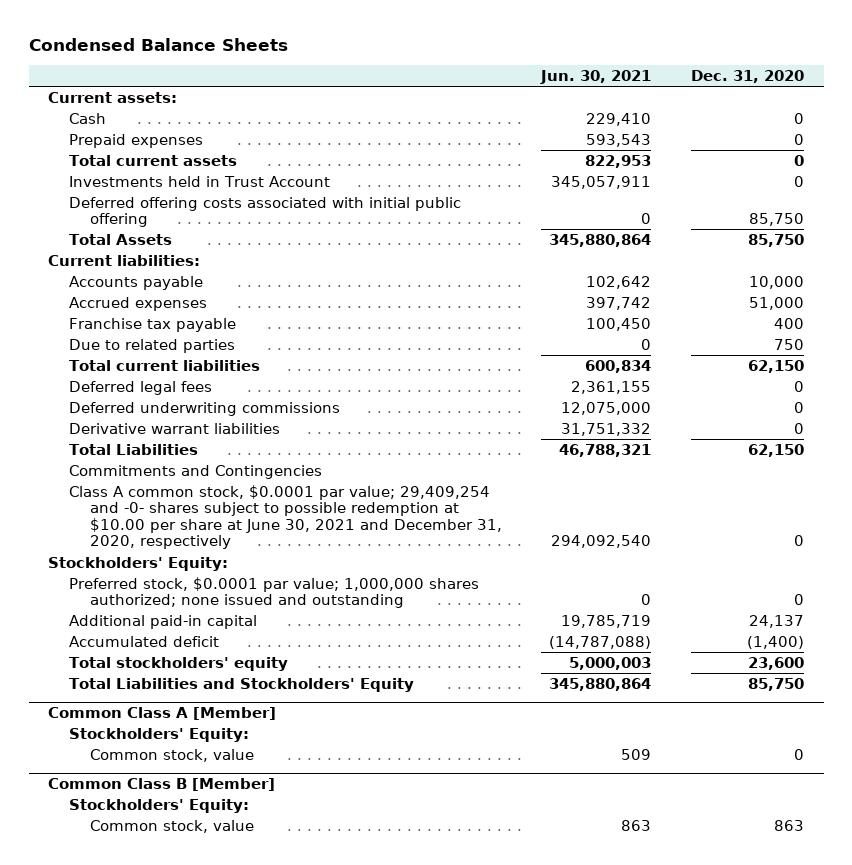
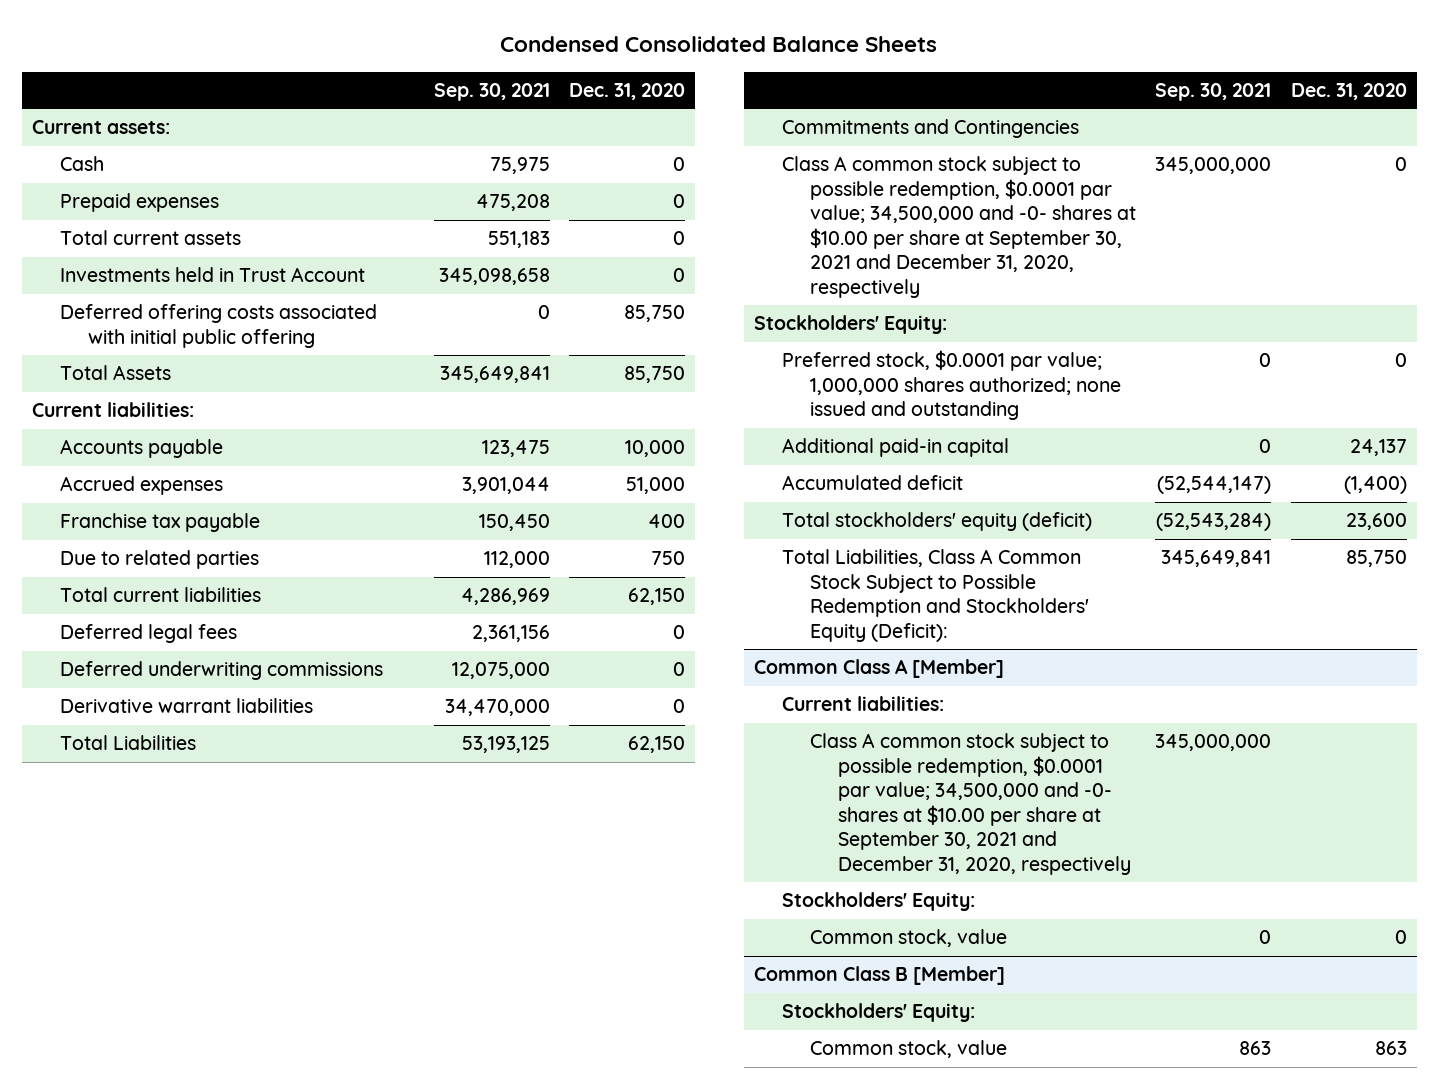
[28,37,288,51] Condensed Balance Sheets -> [500,36,938,53] Condensed Consolidated Balance Sheets
[540,69,652,84] Jun. 30, 2021 -> none
none -> [433,82,550,101] Sep. 30, 2021
[69,484,502,550] Class A common stock, $0.0001 par value; 29,409,254 and -0- shares subject to possible redemption at $10.00 per share at June 30, 2021 and December 31, 2020, respectively -> [781,156,1136,298] Class A common stock subject to possible redemption, $0.0001 par value; 34,500,000 and -0- shares at $10.00 per share at September 30, 2021 and December 31, 2020, respectively
[69,656,289,671] Total stockholders' equity -> [781,512,1092,532] Total stockholders' equity (deficit)
[69,677,415,692] Total Liabilities and Stockholders' Equity -> [781,549,1089,642] Total Liabilities, Class A Common Stock Subject to Possible Redemption and Stockholders' Equity (Deficit):
none -> [781,696,944,712] Current liabilities:
none -> [809,733,1131,875] Class A common stock subject to possible redemption, $0.0001 par value; 34,500,000 and -0- shares at $10.00 per share at September 30, 2021 and December 31, 2020, respectively

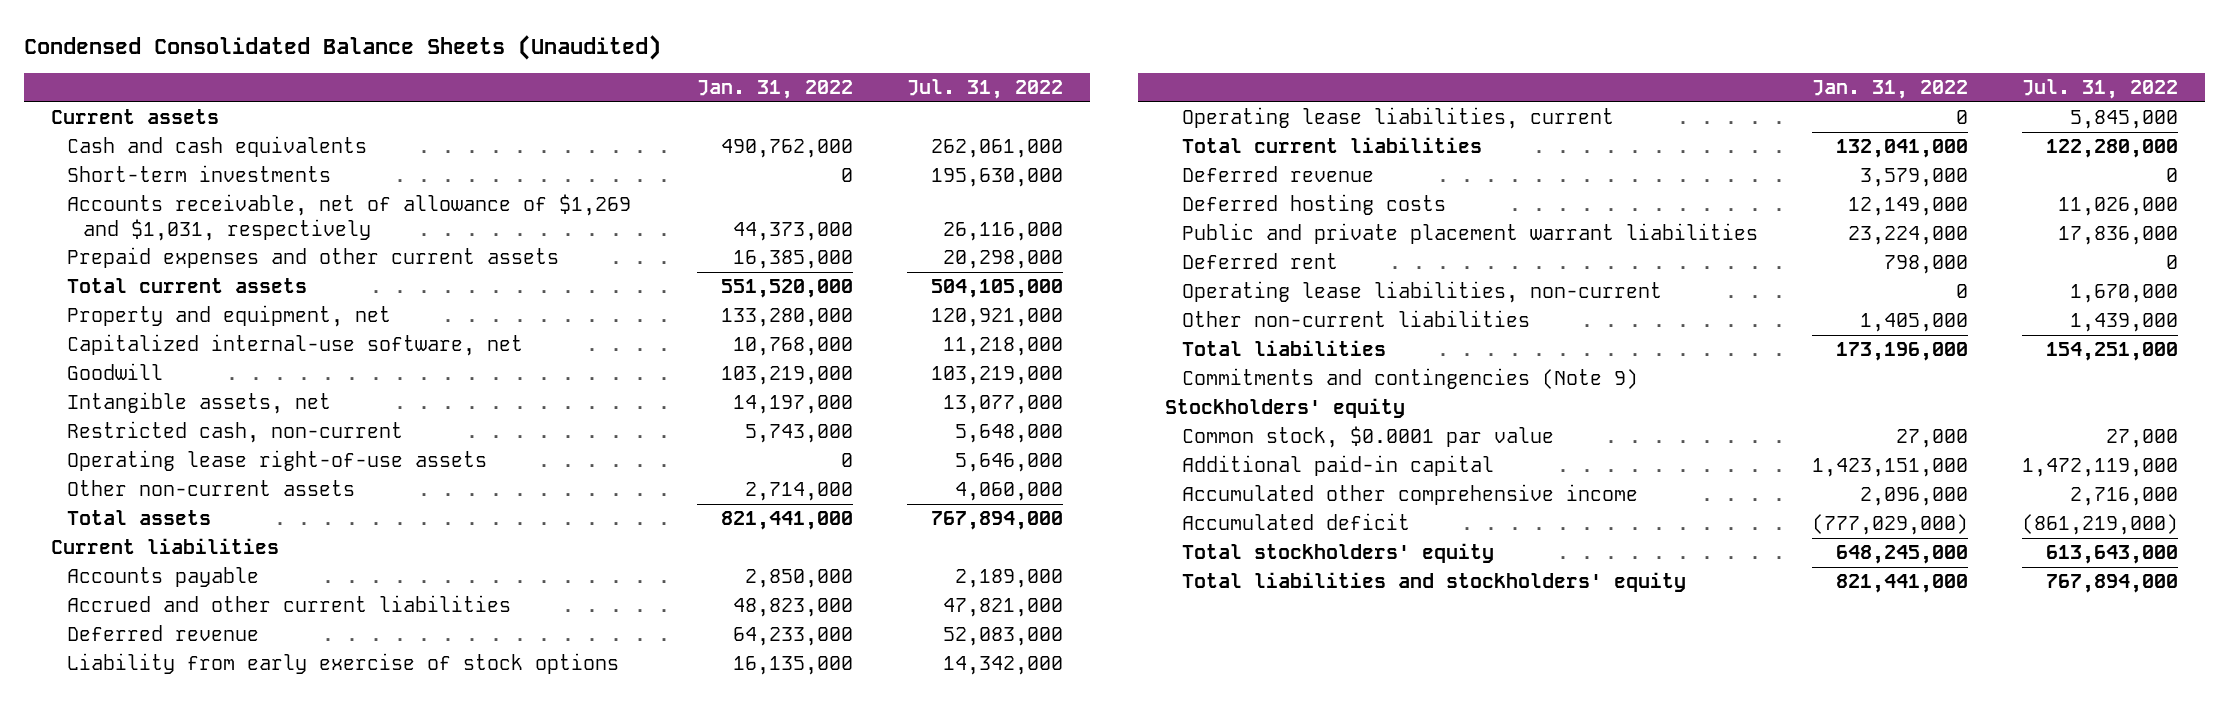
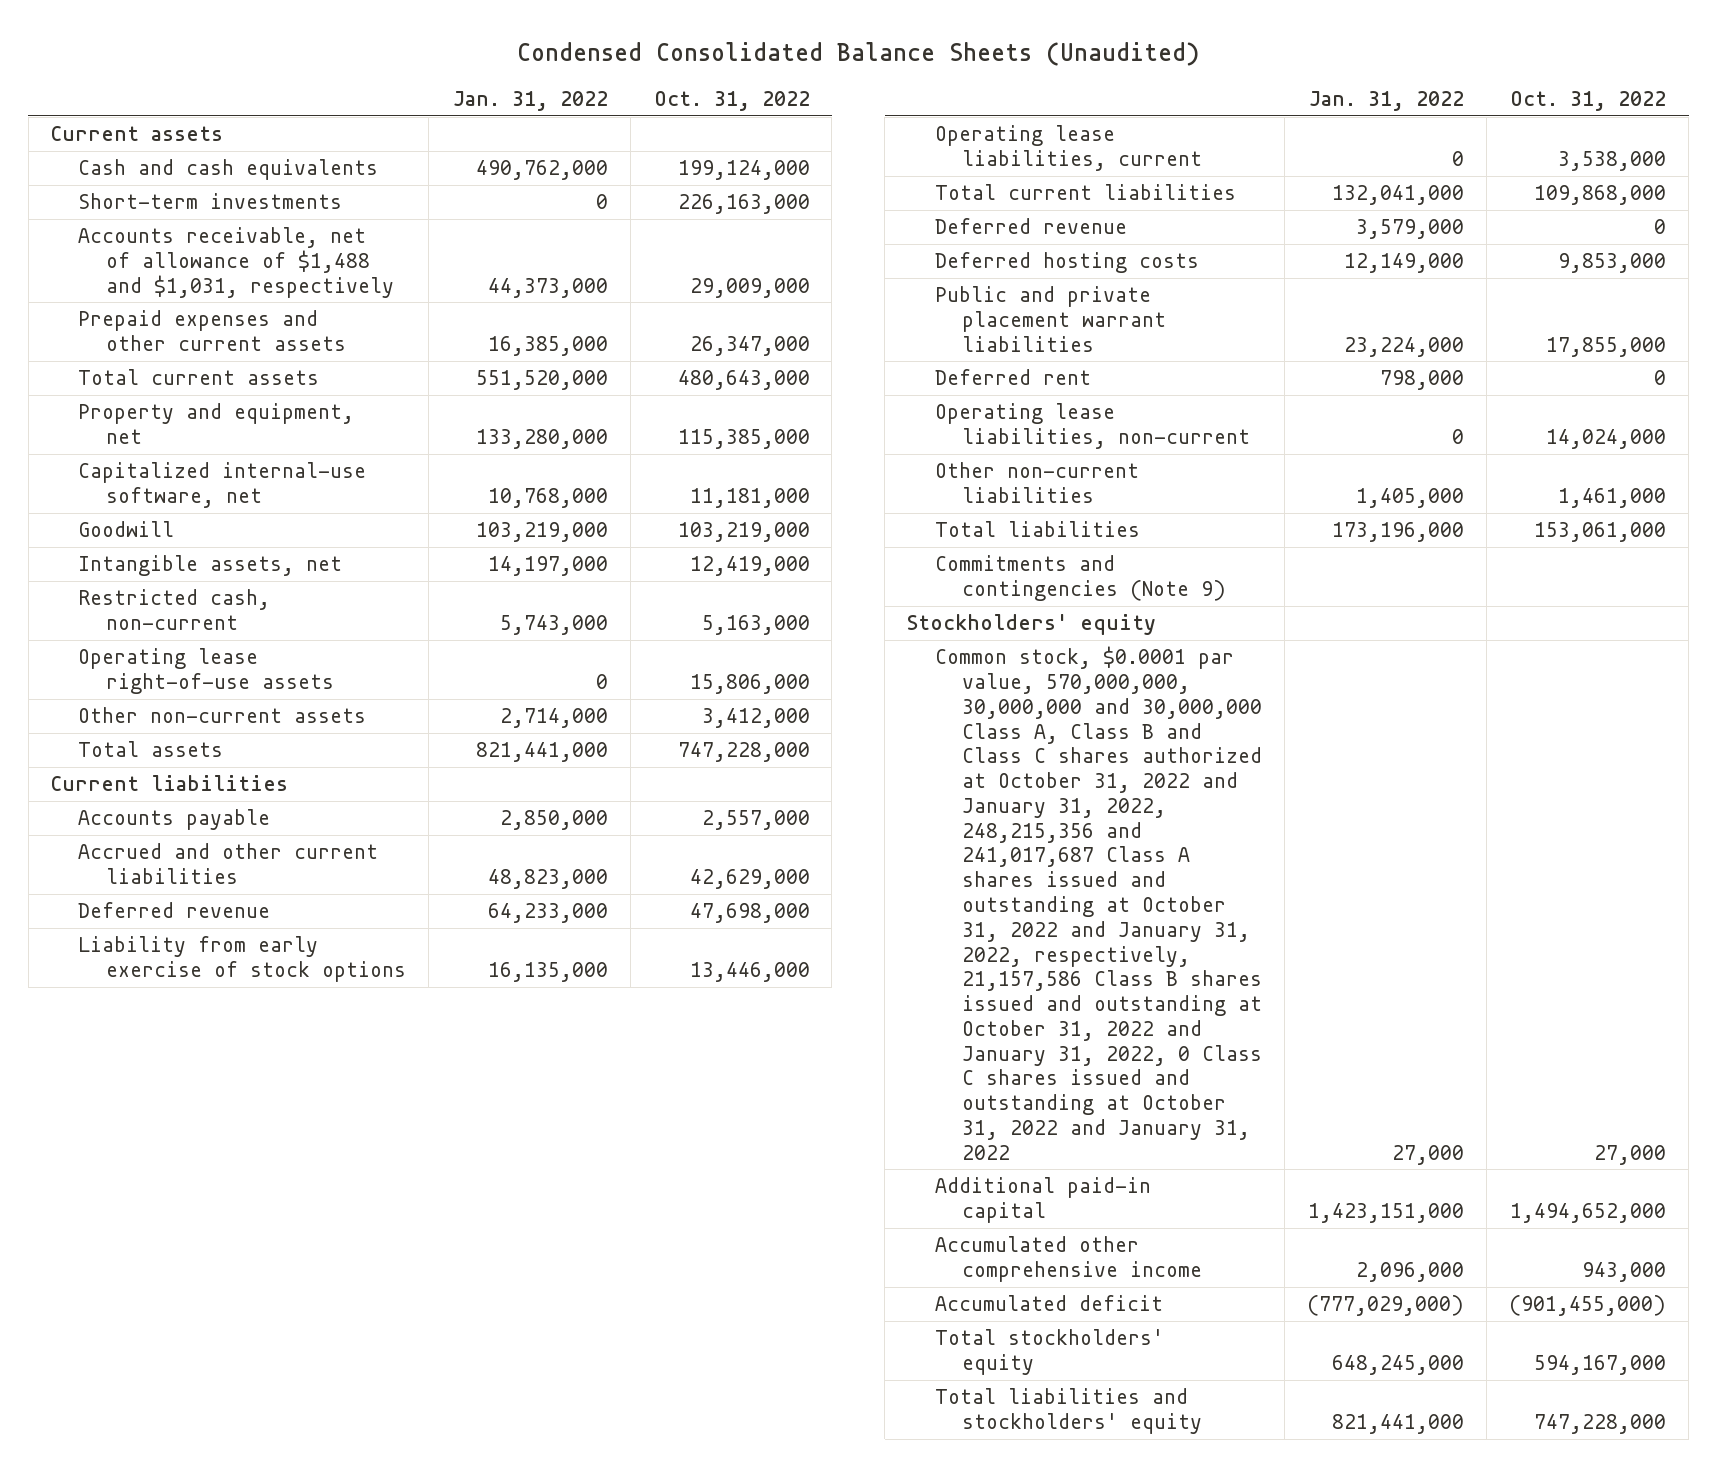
[907,79,1064,100] Jul. 31, 2022 -> none
none -> [653,91,810,112] Oct. 31, 2022
[66,194,631,241] Accounts receivable, net of allowance of $1,269 and $1,031, respectively -> [78,227,394,298] Accounts receivable, net of allowance of $1,488 and $1,031, respectively
[1181,426,1554,449] Common stock, $0.0001 par value -> [934,646,1263,1160] Common stock, $0.0001 par value, 570,000,000, 30,000,000 and 30,000,000 Class A, Class B and Class C shares authorized at October 31, 2022 and January 31, 2022, 248,215,356 and 241,017,687 Class A shares issued and outstanding at October 31, 2022 and January 31, 2022, respectively, 21,157,586 Class B shares issued and outstanding at October 31, 2022 and January 31, 2022, 0 Class C shares issued and outstanding at October 31, 2022 and January 31, 2022

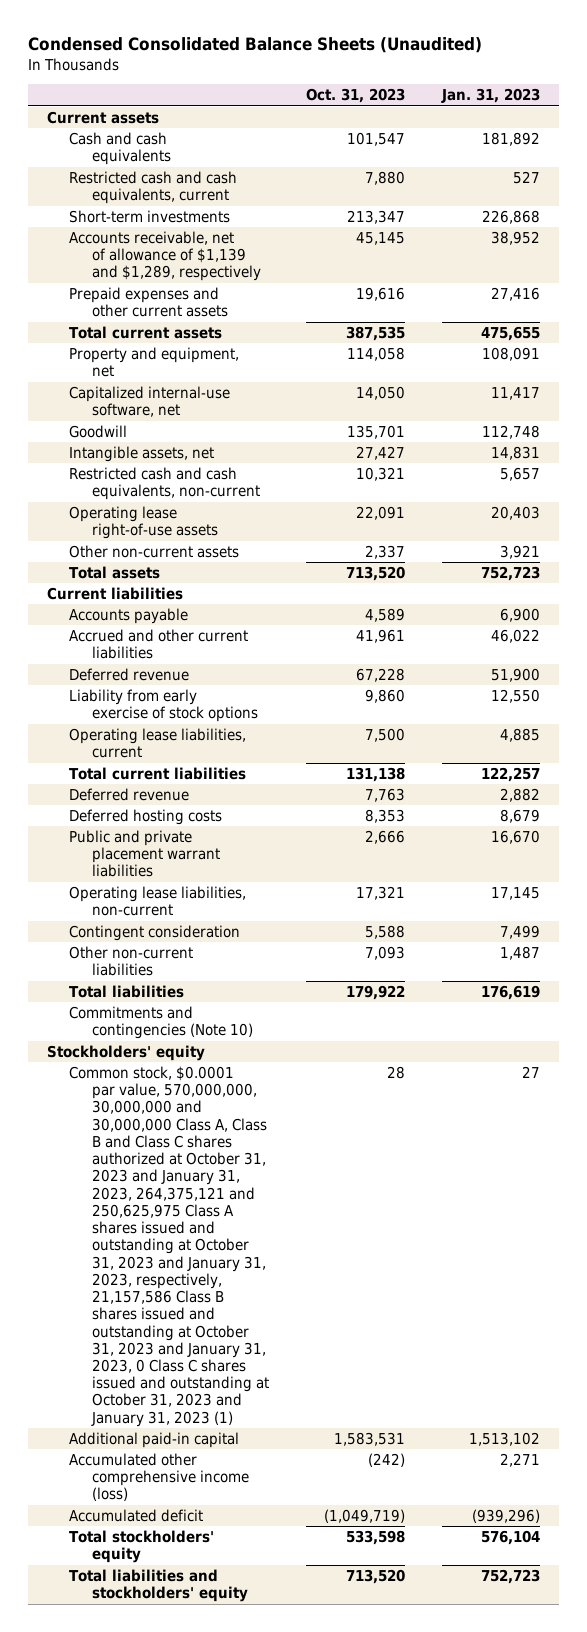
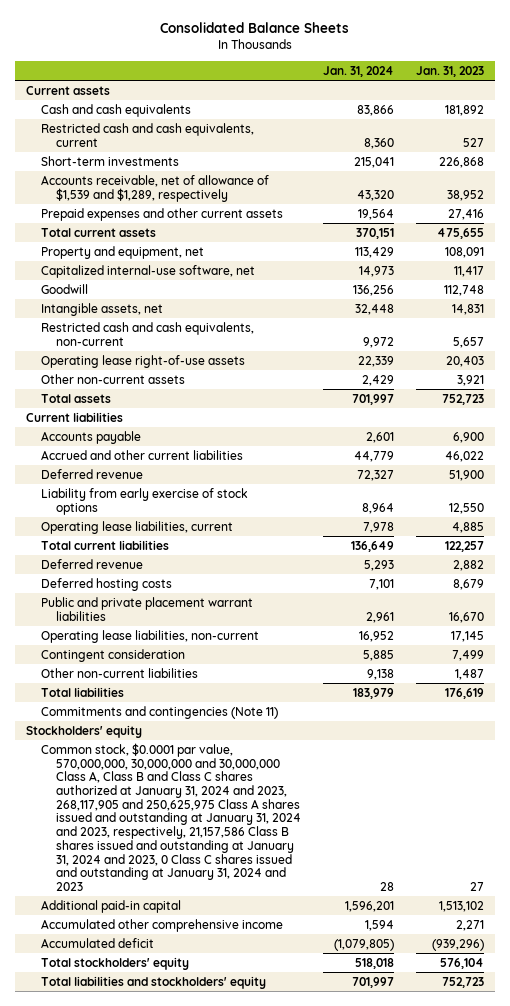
[28,37,483,54] Condensed Consolidated Balance Sheets (Unaudited) -> [159,22,349,34] Consolidated Balance Sheets
[306,88,406,104] Oct. 31, 2023 -> none
none -> [322,65,394,77] Jan. 31, 2024
[69,230,262,282] Accounts receivable, net of allowance of $1,139 and $1,289, respectively -> [40,174,269,202] Accounts receivable, net of allowance of $1,539 and $1,289, respectively
[69,1005,254,1040] Commitments and contingencies (Note 10) -> [40,705,278,719] Commitments and contingencies (Note 11)
[69,1065,270,1427] Common stock, $0.0001 par value, 570,000,000, 30,000,000 and 30,000,000 Class A, Class B and Class C shares authorized at October 31, 2023 and January 31, 2023, 264,375,121 and 250,625,975 Class A shares issued and outstanding at October 31, 2023 and January 31, 2023, respectively, 21,157,586 Class B shares issued and outstanding at October 31, 2023 and January 31, 2023, 0 Class C shares issued and outstanding at October 31, 2023 and January 31, 2023 (1) -> [40,742,301,891] Common stock, $0.0001 par value, 570,000,000, 30,000,000 and 30,000,000 Class A, Class B and Class C shares authorized at January 31, 2024 and 2023, 268,117,905 and 250,625,975 Class A shares issued and outstanding at January 31, 2024 and 2023, respectively, 21,157,586 Class B shares issued and outstanding at January 31, 2024 and 2023, 0 Class C shares issued and outstanding at January 31, 2024 and 2023
[69,1452,250,1502] Accumulated other comprehensive income (loss) -> [40,918,283,932] Accumulated other comprehensive income

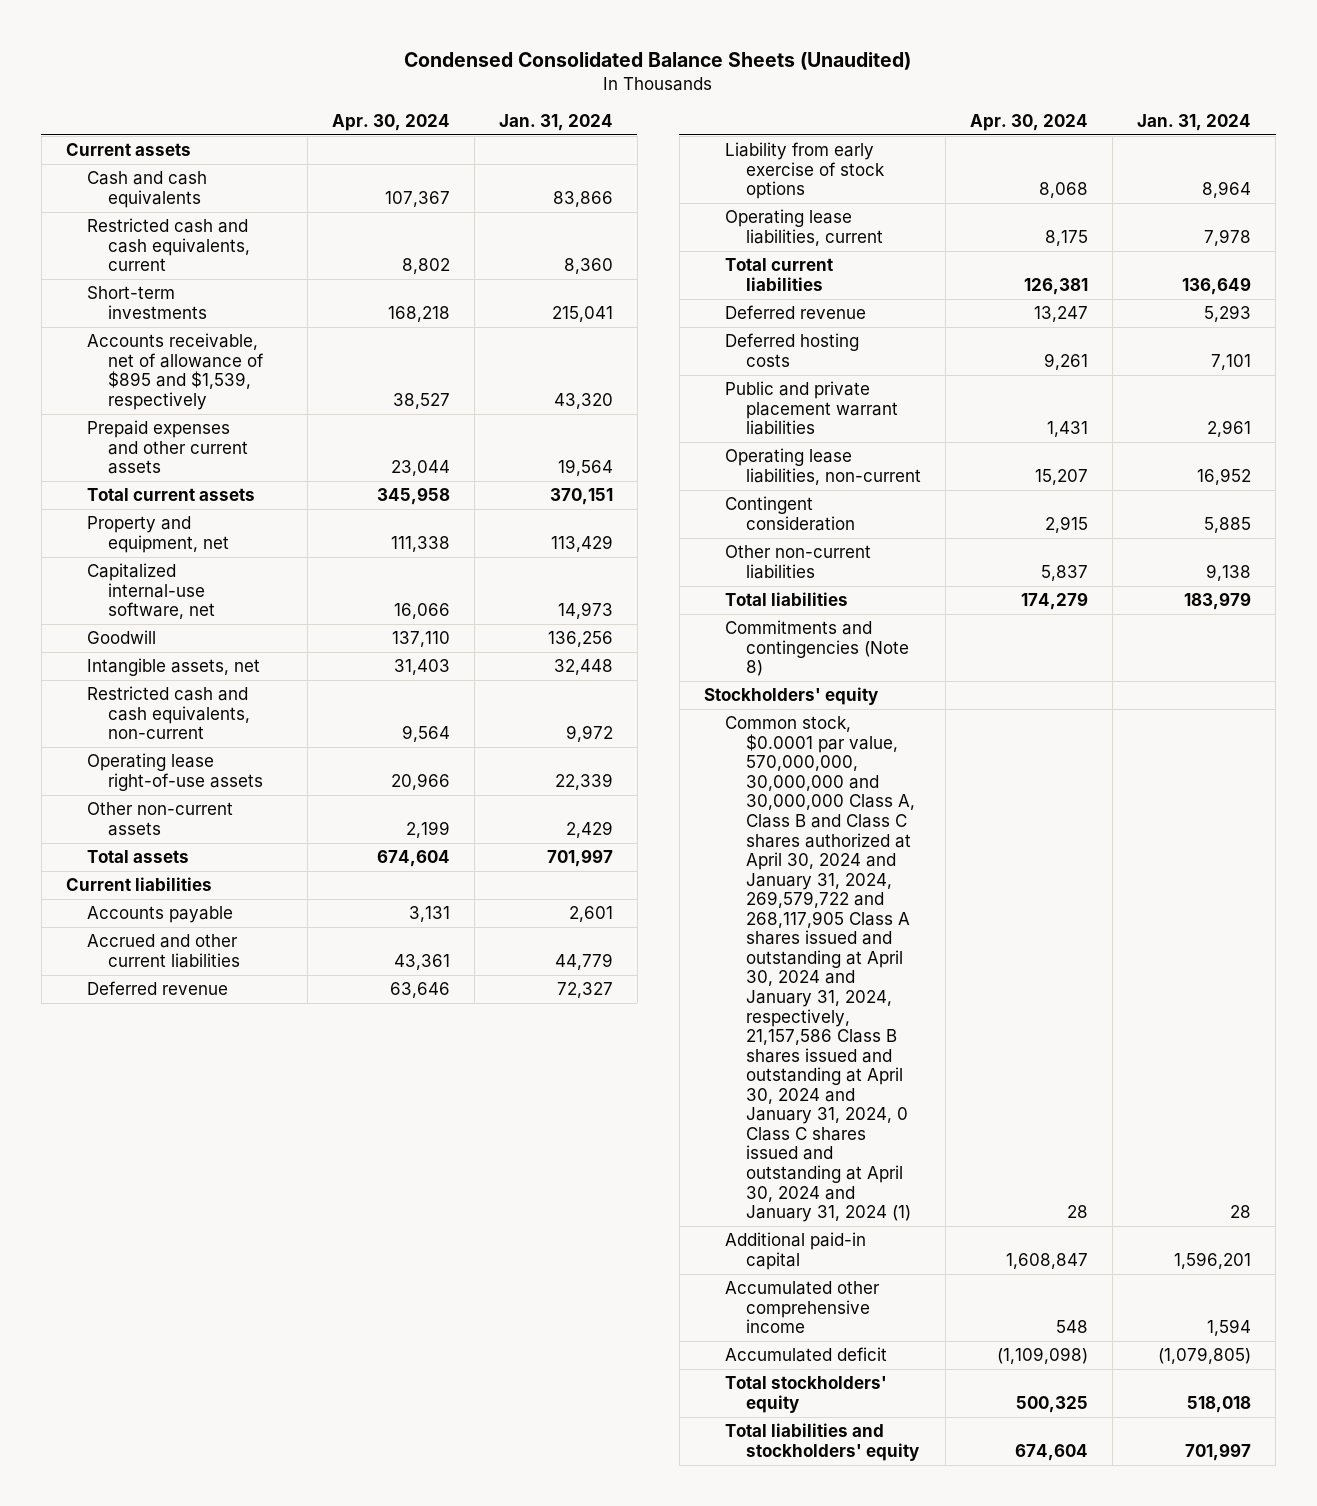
[159,22,349,34] Consolidated Balance Sheets -> [404,52,912,71] Condensed Consolidated Balance Sheets (Unaudited)
[415,65,484,77] Jan. 31, 2023 -> none
none -> [331,113,450,131] Apr. 30, 2024
[40,174,269,202] Accounts receivable, net of allowance of $1,539 and $1,289, respectively -> [86,333,264,410] Accounts receivable, net of allowance of $895 and $1,539, respectively
[40,705,278,719] Commitments and contingencies (Note 11) -> [724,620,909,677] Commitments and contingencies (Note 8)
[40,742,301,891] Common stock, $0.0001 par value, 570,000,000, 30,000,000 and 30,000,000 Class A, Class B and Class C shares authorized at January 31, 2024 and 2023, 268,117,905 and 250,625,975 Class A shares issued and outstanding at January 31, 2024 and 2023, respectively, 21,157,586 Class B shares issued and outstanding at January 31, 2024 and 2023, 0 Class C shares issued and outstanding at January 31, 2024 and 2023 -> [724,716,915,1223] Common stock, $0.0001 par value, 570,000,000, 30,000,000 and 30,000,000 Class A, Class B and Class C shares authorized at April 30, 2024 and January 31, 2024, 269,579,722 and 268,117,905 Class A shares issued and outstanding at April 30, 2024 and January 31, 2024, respectively, 21,157,586 Class B shares issued and outstanding at April 30, 2024 and January 31, 2024, 0 Class C shares issued and outstanding at April 30, 2024 and January 31, 2024 (1)

